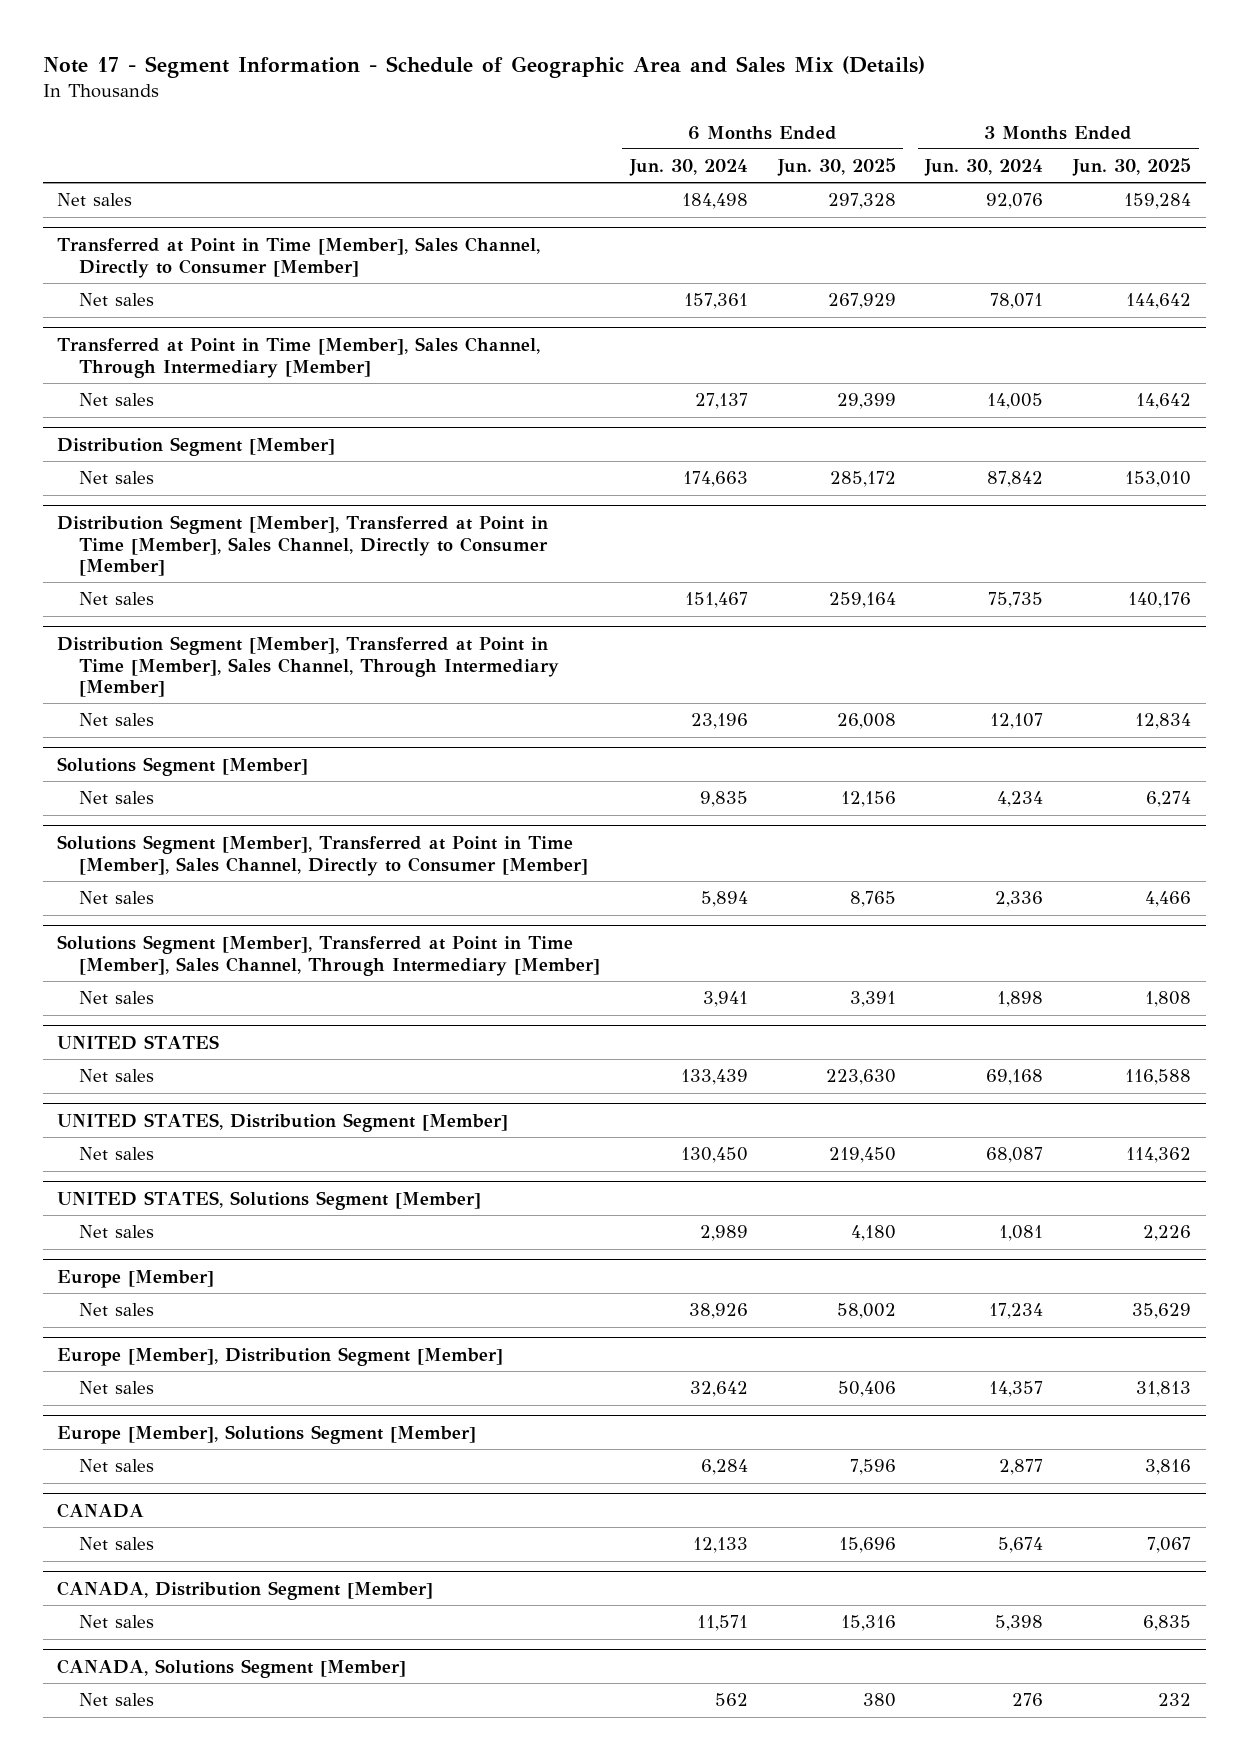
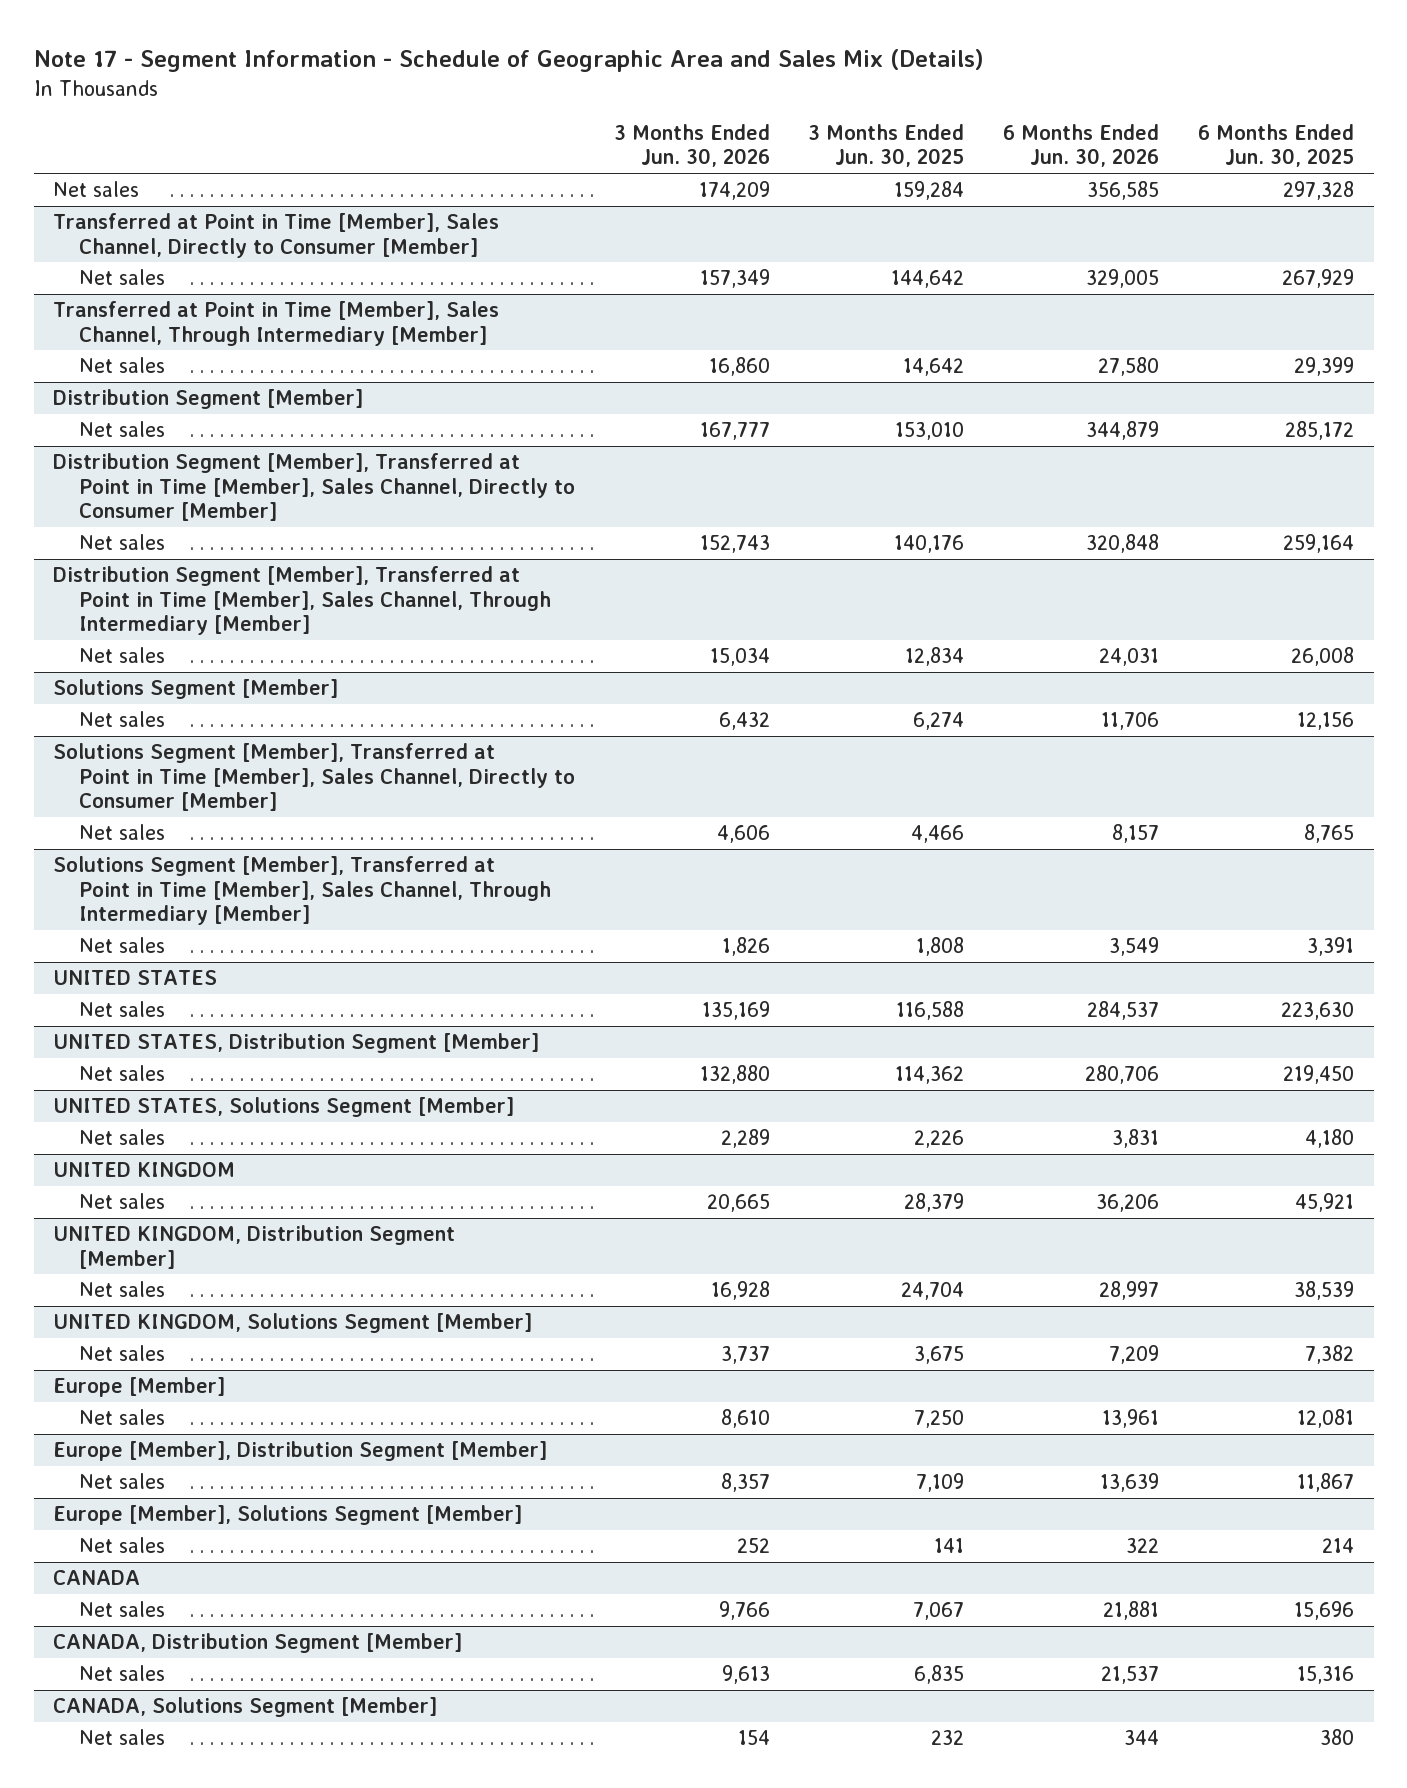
[628,159,748,177] Jun. 30, 2024 -> none
[924,159,1044,177] Jun. 30, 2024 -> none
none -> [613,123,770,168] 3 Months Ended Jun. 30, 2026
none -> [1003,123,1160,168] 6 Months Ended Jun. 30, 2026
none -> [53,1162,236,1178] UNITED KINGDOM
none -> [78,1193,165,1210] Net sales
none -> [53,1225,456,1269] UNITED KINGDOM, Distribution Segment [Member]
none -> [78,1281,165,1298] Net sales
none -> [53,1313,533,1334] UNITED KINGDOM, Solutions Segment [Member]
none -> [78,1345,165,1362] Net sales
[836,1303,896,1320] 58,002 -> [1297,1409,1355,1429] 12,081
[1132,1303,1192,1320] 35,629 -> [914,1410,965,1429] 7,250
[837,1381,896,1398] 50,406 -> [1297,1473,1355,1493] 11,867
[1136,1381,1192,1398] 31,813 -> [916,1473,965,1493] 7,109
[849,1459,896,1476] 7,596 -> [1322,1538,1355,1554] 214
[1145,1459,1192,1476] 3,816 -> [934,1538,965,1554] 141

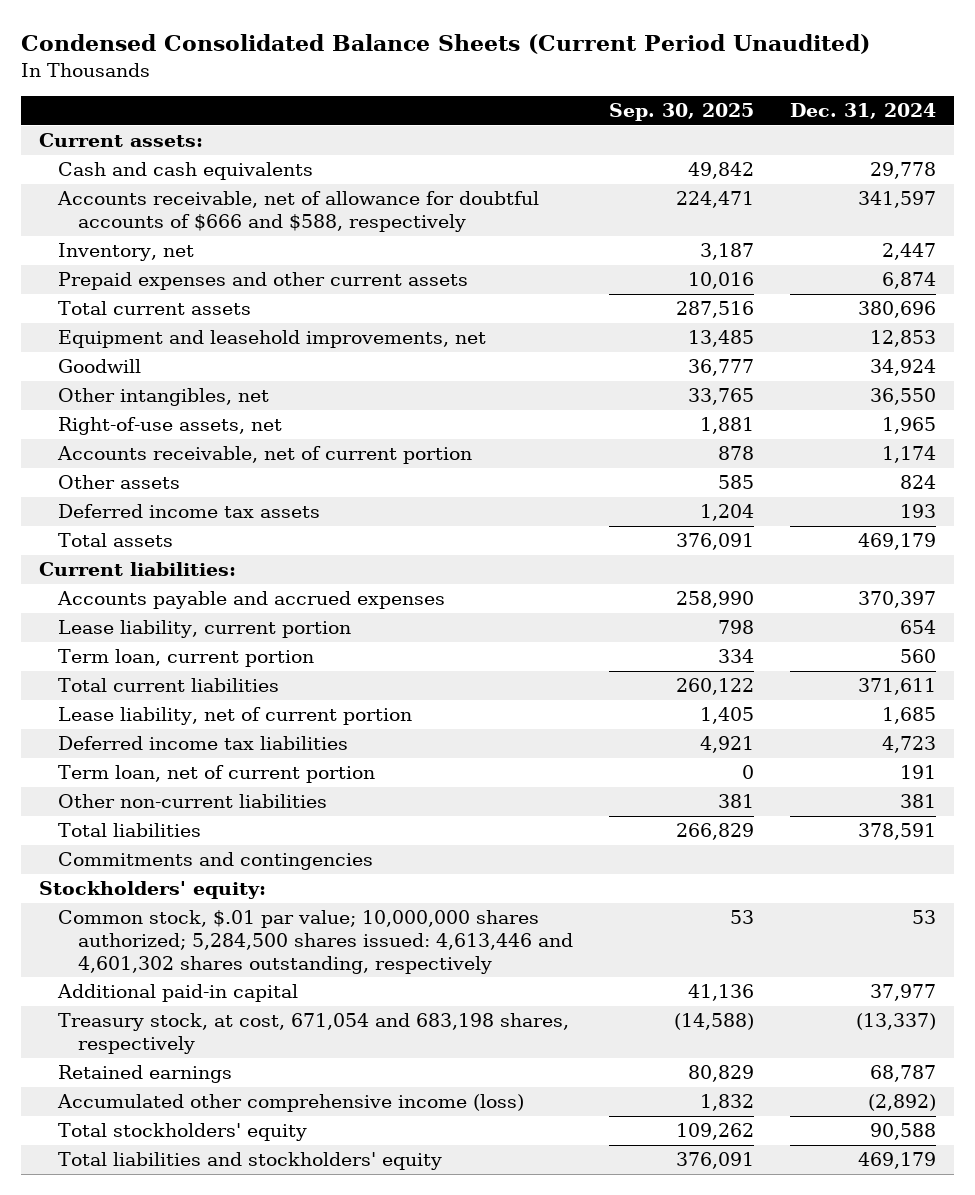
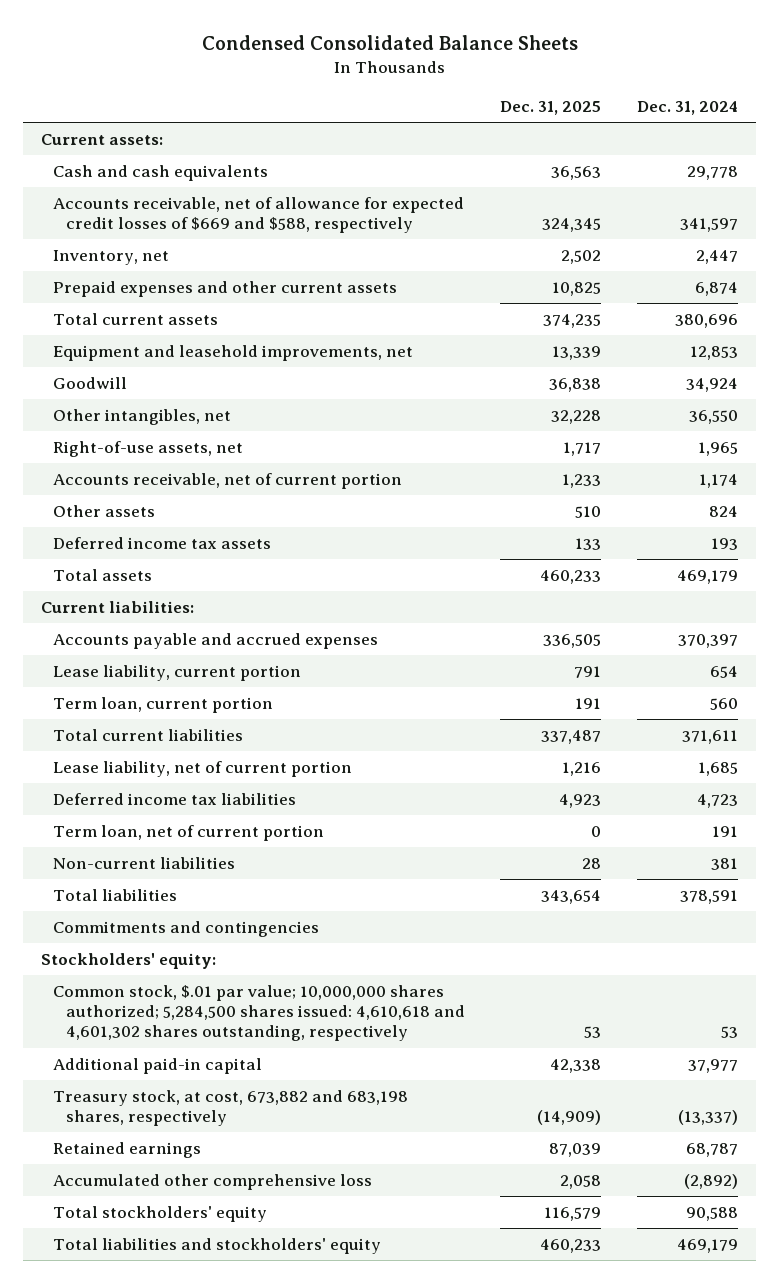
[21,33,871,54] Condensed Consolidated Balance Sheets (Current Period Unaudited) -> [201,34,578,50] Condensed Consolidated Balance Sheets
[608,103,754,122] Sep. 30, 2025 -> none
none -> [500,101,602,116] Dec. 31, 2025
[57,191,540,233] Accounts receivable, net of allowance for doubtful accounts of $666 and $588, respectively -> [53,197,465,234] Accounts receivable, net of allowance for expected credit losses of $669 and $588, respectively
[58,794,328,809] Other non-current liabilities -> [53,857,236,870] Non-current liabilities
[58,910,573,975] Common stock, $.01 par value; 10,000,000 shares authorized; 5,284,500 shares issued: 4,613,446 and 4,601,302 shares outstanding, respectively -> [53,985,465,1042] Common stock, $.01 par value; 10,000,000 shares authorized; 5,284,500 shares issued: 4,610,618 and 4,601,302 shares outstanding, respectively
[58,1013,570,1055] Treasury stock, at cost, 671,054 and 683,198 shares, respectively -> [53,1090,409,1127] Treasury stock, at cost, 673,882 and 683,198 shares, respectively
[57,1094,525,1113] Accumulated other comprehensive income (loss) -> [53,1174,373,1191] Accumulated other comprehensive loss

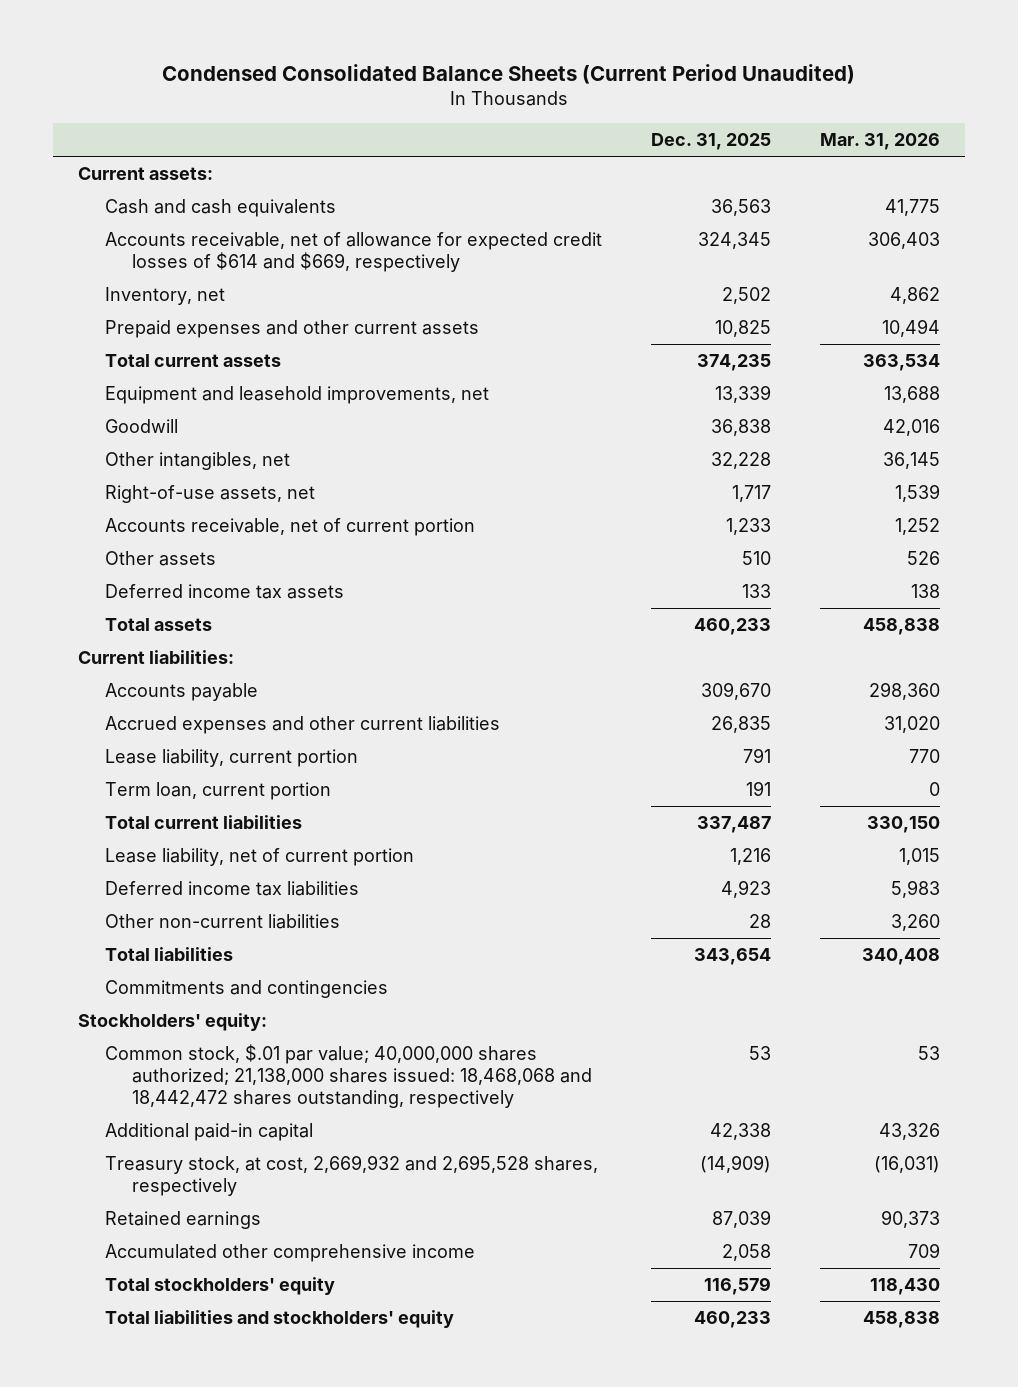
[201,34,578,50] Condensed Consolidated Balance Sheets -> [162,64,856,85] Condensed Consolidated Balance Sheets (Current Period Unaudited)
[637,101,739,116] Dec. 31, 2024 -> none
none -> [820,133,941,151] Mar. 31, 2026
[53,197,465,234] Accounts receivable, net of allowance for expected credit losses of $669 and $588, respectively -> [105,232,603,272] Accounts receivable, net of allowance for expected credit losses of $614 and $669, respectively
[53,633,379,650] Accounts payable and accrued expenses -> none
none -> [105,683,259,702] Accounts payable
none -> [105,716,501,735] Accrued expenses and other current liabilities
[53,825,325,842] Term loan, net of current portion -> none
[53,857,236,870] Non-current liabilities -> [105,914,341,930] Other non-current liabilities
[53,985,465,1042] Common stock, $.01 par value; 10,000,000 shares authorized; 5,284,500 shares issued: 4,610,618 and 4,601,302 shares outstanding, respectively -> [105,1044,593,1108] Common stock, $.01 par value; 40,000,000 shares authorized; 21,138,000 shares issued: 18,468,068 and 18,442,472 shares outstanding, respectively
[53,1090,409,1127] Treasury stock, at cost, 673,882 and 683,198 shares, respectively -> [105,1155,599,1196] Treasury stock, at cost, 2,669,932 and 2,695,528 shares, respectively
[53,1174,373,1191] Accumulated other comprehensive loss -> [105,1244,476,1263] Accumulated other comprehensive income

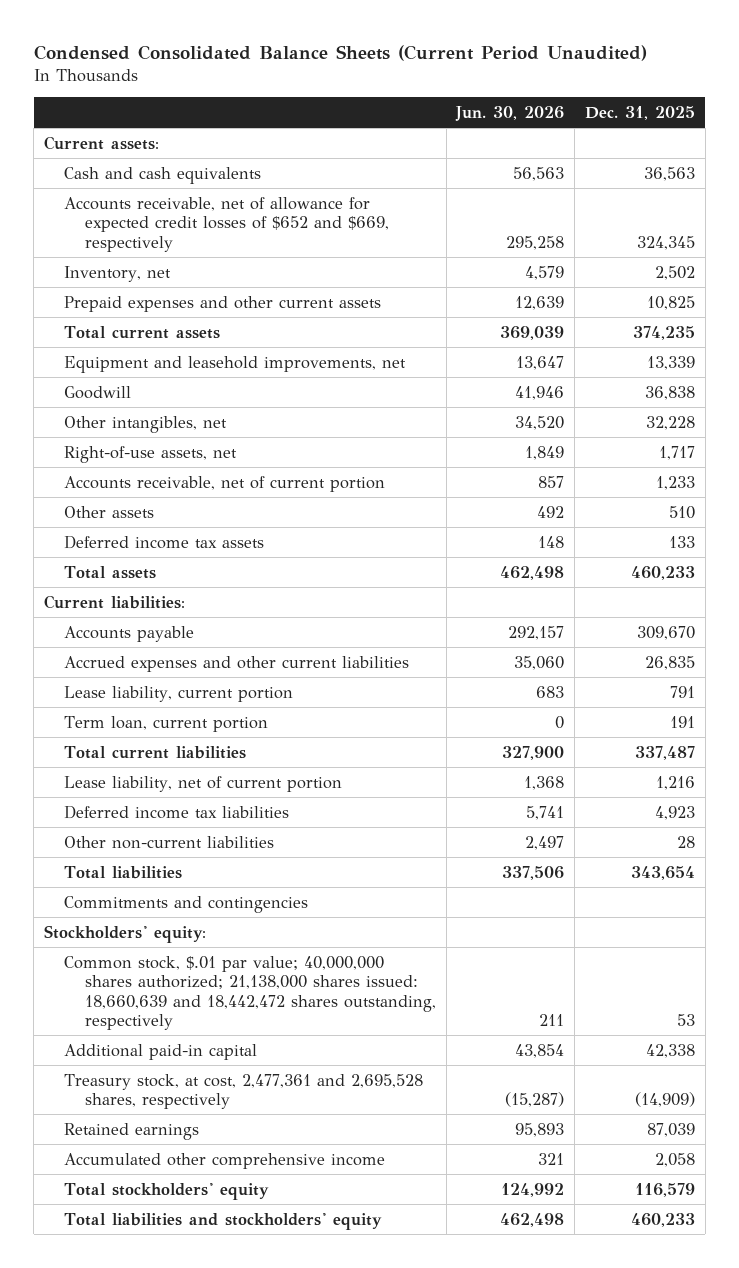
[820,133,941,151] Mar. 31, 2026 -> none
none -> [455,105,565,121] Jun. 30, 2026
[105,232,603,272] Accounts receivable, net of allowance for expected credit losses of $614 and $669, respectively -> [64,196,389,252] Accounts receivable, net of allowance for expected credit losses of $652 and $669, respectively
[105,1044,593,1108] Common stock, $.01 par value; 40,000,000 shares authorized; 21,138,000 shares issued: 18,468,068 and 18,442,472 shares outstanding, respectively -> [64,955,436,1030] Common stock, $.01 par value; 40,000,000 shares authorized; 21,138,000 shares issued: 18,660,639 and 18,442,472 shares outstanding, respectively
[105,1155,599,1196] Treasury stock, at cost, 2,669,932 and 2,695,528 shares, respectively -> [64,1073,424,1110] Treasury stock, at cost, 2,477,361 and 2,695,528 shares, respectively

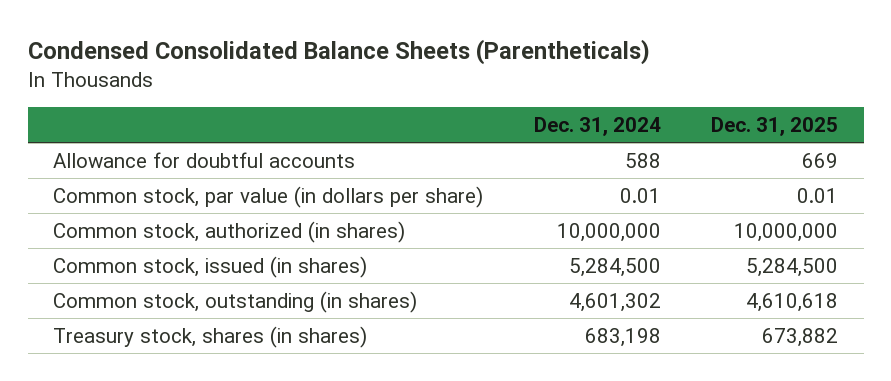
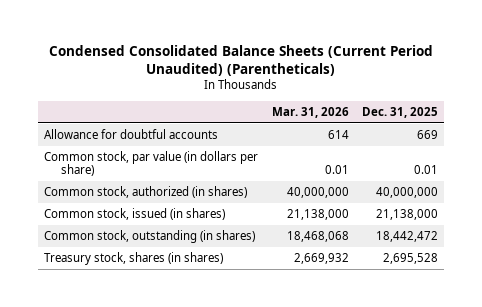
[27,39,650,66] Condensed Consolidated Balance Sheets (Parentheticals) -> [49,44,434,76] Condensed Consolidated Balance Sheets (Current Period Unaudited) (Parentheticals)
[533,116,661,136] Dec. 31, 2024 -> none
none -> [271,106,349,118] Mar. 31, 2026
[734,222,839,242] 10,000,000 -> [375,187,438,199] 40,000,000
[746,257,839,277] 5,284,500 -> [375,209,438,221] 21,138,000
[746,292,839,312] 4,610,618 -> [375,231,438,243] 18,442,472
[762,327,839,347] 673,882 -> [382,253,438,265] 2,695,528

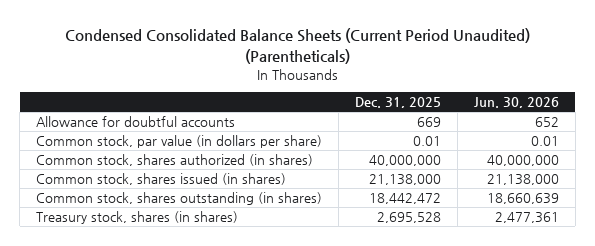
[271,106,349,118] Mar. 31, 2026 -> none
none -> [473,97,559,109] Jun. 30, 2026
[44,186,248,199] Common stock, authorized (in shares) -> [36,154,314,167] Common stock, shares authorized (in shares)
[44,208,226,221] Common stock, issued (in shares) -> [36,173,287,186] Common stock, shares issued (in shares)
[44,230,256,244] Common stock, outstanding (in shares) -> [36,192,323,206] Common stock, shares outstanding (in shares)

